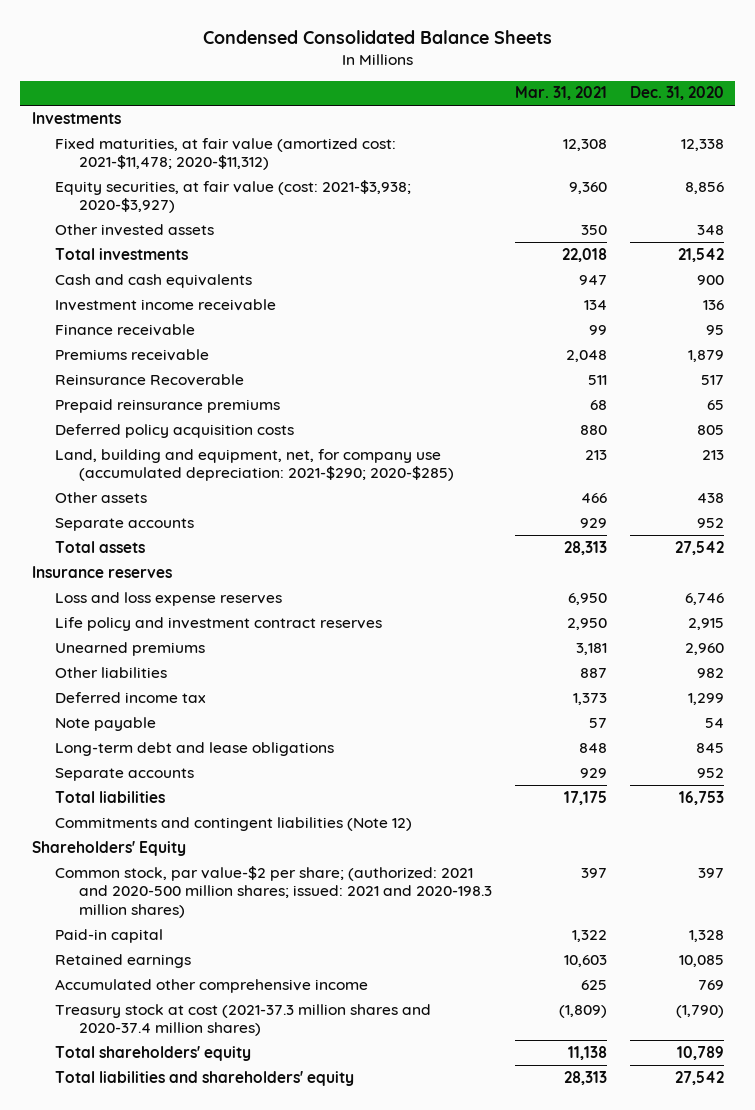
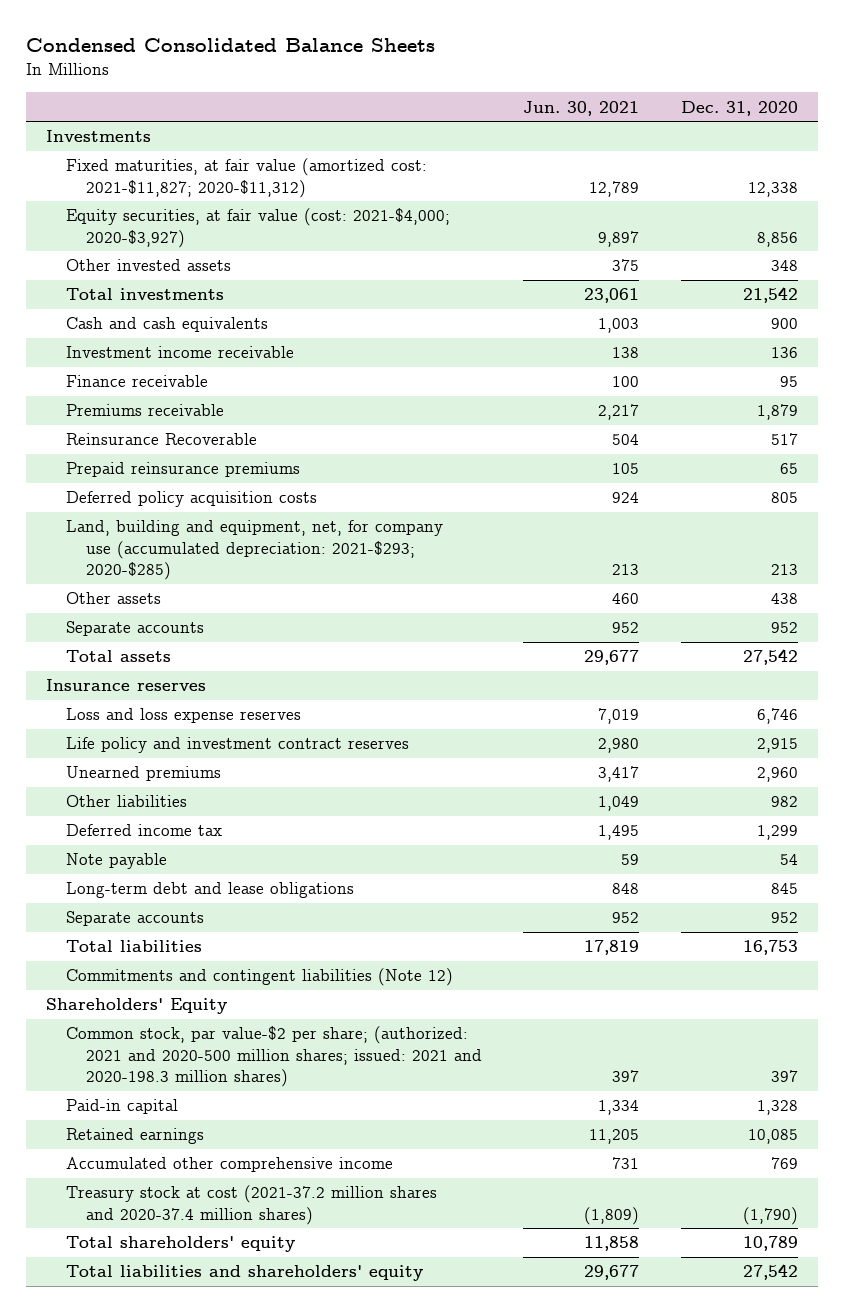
[514,86,607,101] Mar. 31, 2021 -> none
none -> [523,100,640,116] Jun. 30, 2021
[55,137,397,171] Fixed maturities, at fair value (amortized cost: 2021-$11,478; 2020-$11,312) -> [66,158,428,198] Fixed maturities, at fair value (amortized cost: 2021-$11,827; 2020-$11,312)
[55,179,412,214] Equity securities, at fair value (cost: 2021-$3,938; 2020-$3,927) -> [66,208,451,248] Equity securities, at fair value (cost: 2021-$4,000; 2020-$3,927)
[55,448,455,482] Land, building and equipment, net, for company use (accumulated depreciation: 2021-$290; 2020-$285) -> [66,520,444,581] Land, building and equipment, net, for company use (accumulated depreciation: 2021-$293; 2020-$285)
[55,1003,432,1037] Treasury stock at cost (2021-37.3 million shares and 2020-37.4 million shares) -> [66,1185,438,1225] Treasury stock at cost (2021-37.2 million shares and 2020-37.4 million shares)

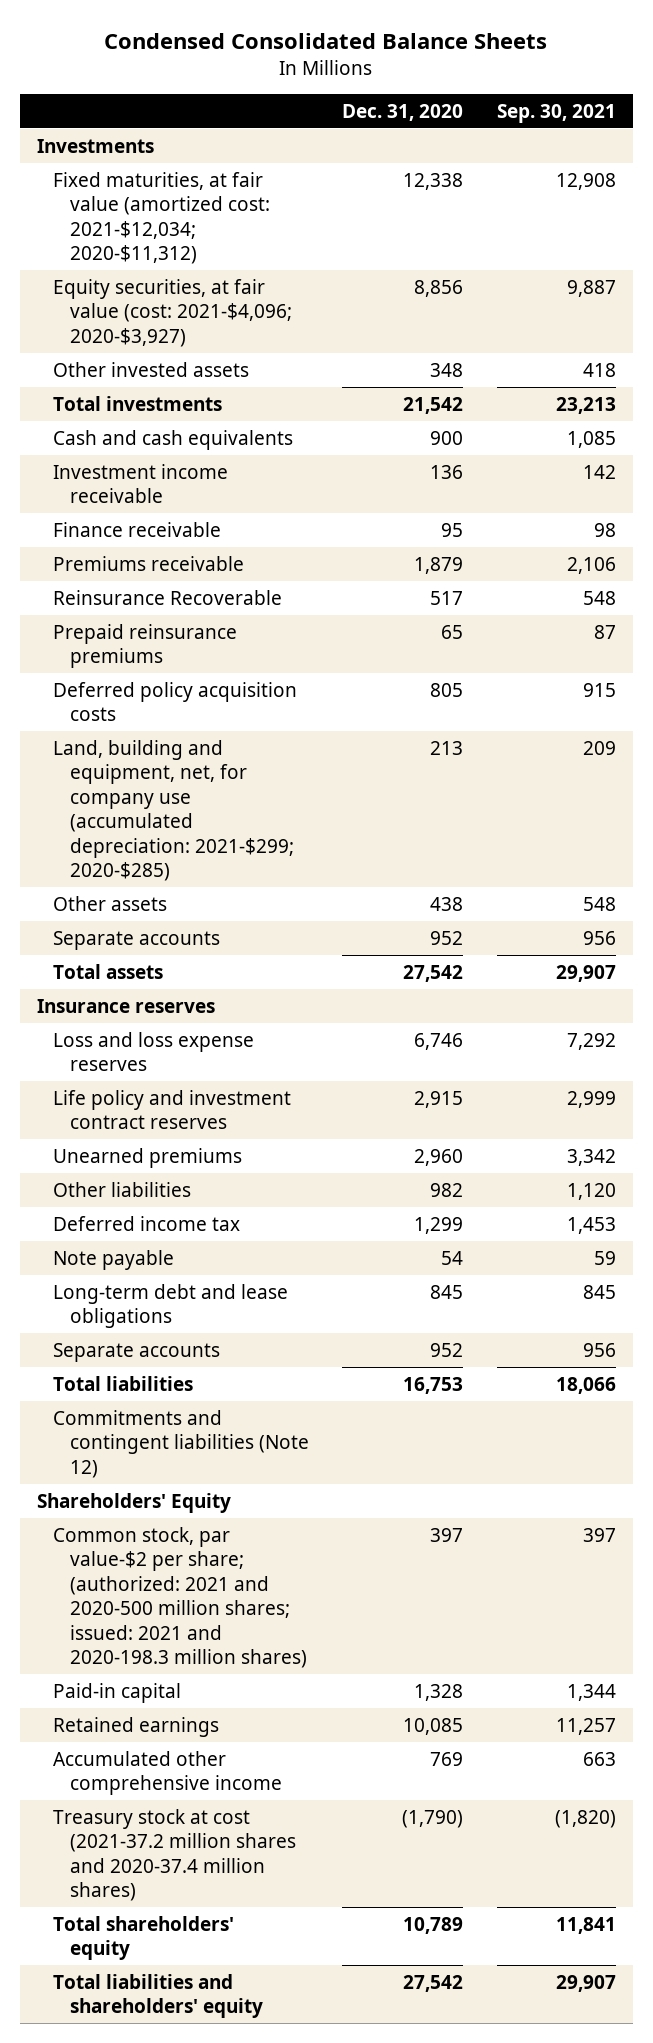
[523,100,640,116] Jun. 30, 2021 -> none
none -> [497,103,617,123] Sep. 30, 2021
[66,158,428,198] Fixed maturities, at fair value (amortized cost: 2021-$11,827; 2020-$11,312) -> [53,171,270,265] Fixed maturities, at fair value (amortized cost: 2021-$12,034; 2020-$11,312)
[66,208,451,248] Equity securities, at fair value (cost: 2021-$4,000; 2020-$3,927) -> [53,278,292,347] Equity securities, at fair value (cost: 2021-$4,096; 2020-$3,927)
[66,520,444,581] Land, building and equipment, net, for company use (accumulated depreciation: 2021-$293; 2020-$285) -> [53,739,294,882] Land, building and equipment, net, for company use (accumulated depreciation: 2021-$299; 2020-$285)

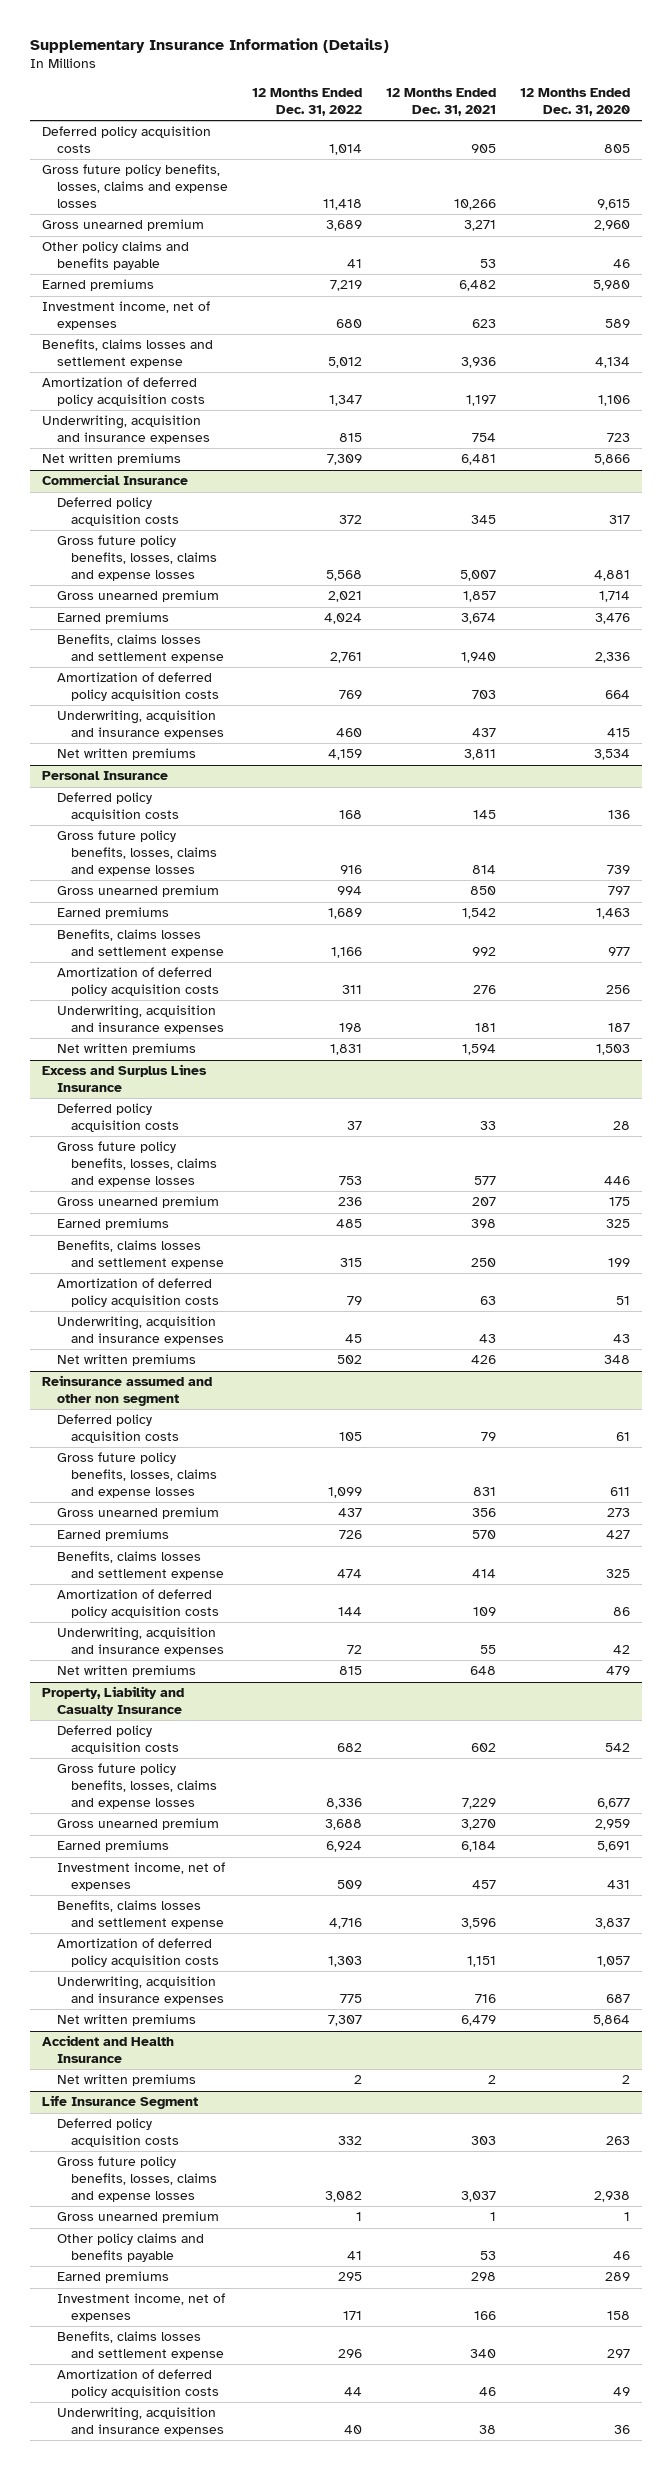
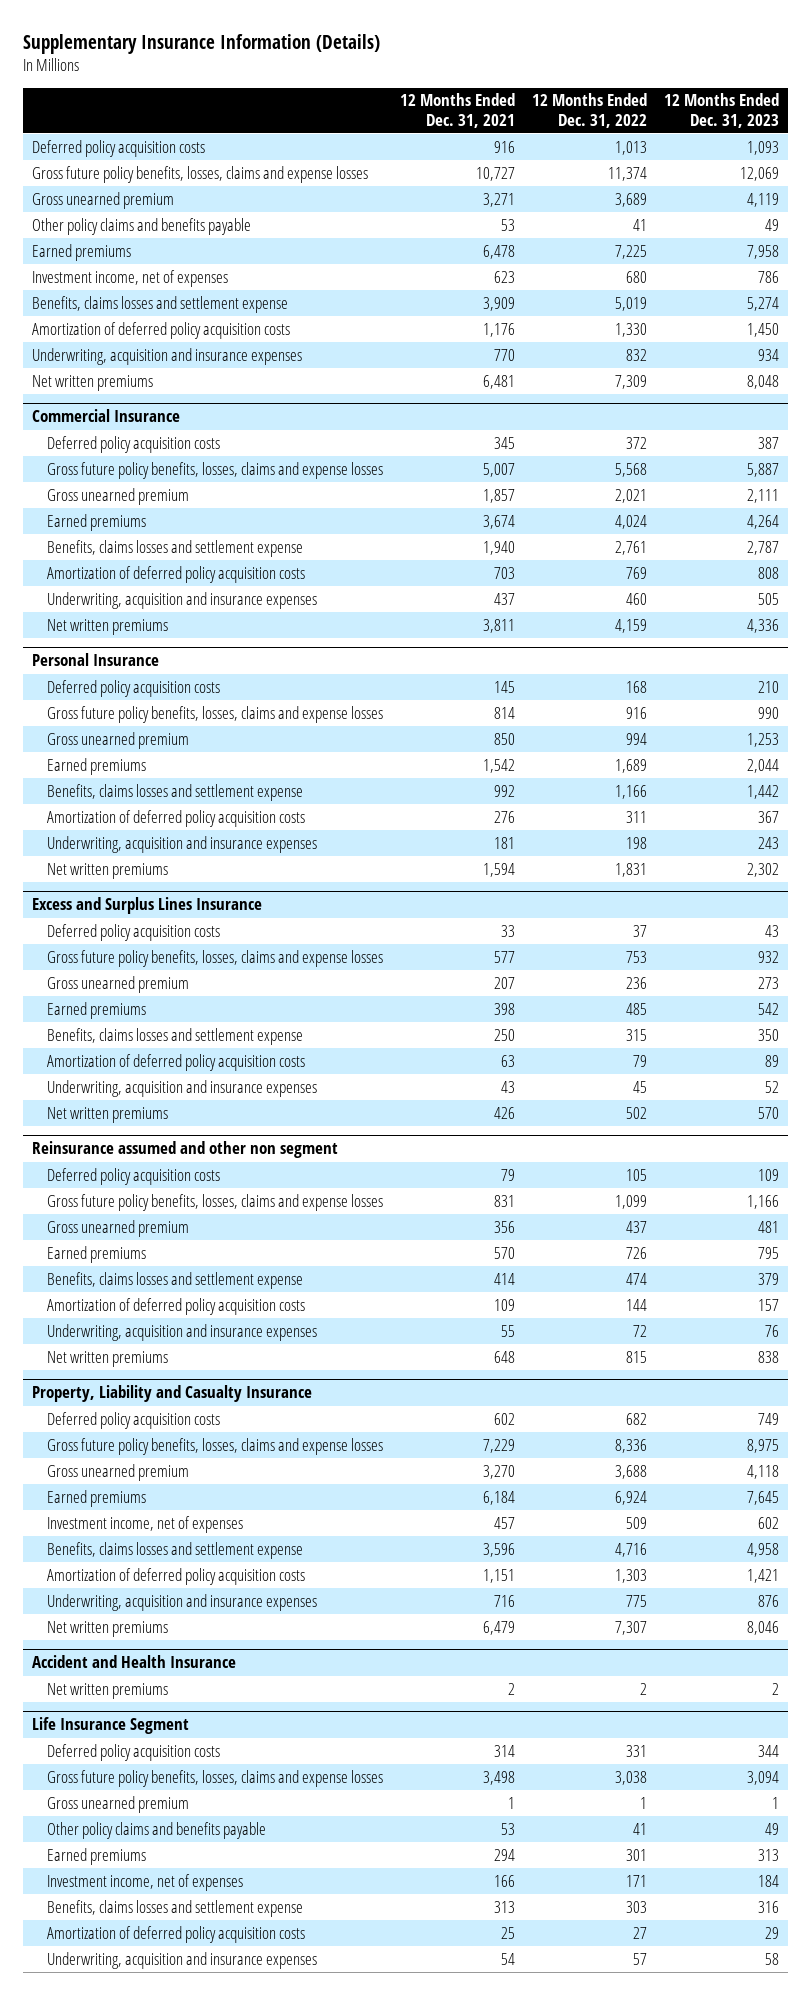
[519,88,630,116] 12 Months Ended Dec. 31, 2020 -> none
none -> [664,93,780,128] 12 Months Ended Dec. 31, 2023
[328,144,362,156] 1,014 -> [615,140,648,155] 1,013
[470,144,496,154] 905 -> [494,140,516,153] 916
[322,198,362,210] 11,418 -> [608,166,648,181] 11,374
[453,198,496,210] 10,266 -> [476,166,516,181] 10,727
[329,280,362,292] 7,219 -> [615,244,648,259] 7,225
[458,280,496,292] 6,482 -> [483,244,516,259] 6,478
[327,357,362,369] 5,012 -> [615,296,648,311] 5,019
[460,357,496,369] 3,936 -> [483,296,516,311] 3,909
[328,395,362,407] 1,347 -> [615,322,648,337] 1,330
[465,395,496,407] 1,197 -> [483,322,516,337] 1,176
[338,433,362,443] 815 -> [626,348,648,361] 832
[471,433,496,443] 754 -> [494,348,516,361] 770
[337,2136,362,2146] 332 -> [626,1744,648,1757] 331
[470,2136,496,2146] 303 -> [494,1744,516,1757] 314
[324,2190,362,2202] 3,082 -> [615,1770,648,1785] 3,038
[460,2190,496,2202] 3,037 -> [483,1770,516,1785] 3,498
[337,2272,362,2282] 295 -> [626,1848,648,1861] 301
[470,2272,496,2282] 298 -> [494,1848,516,1861] 294
[337,2349,362,2359] 296 -> [626,1900,648,1913] 303
[469,2349,496,2359] 340 -> [494,1900,516,1913] 313
[343,2387,362,2397] 44 -> [633,1926,648,1939] 27
[478,2387,496,2397] 46 -> [501,1926,516,1939] 25
[343,2425,362,2435] 40 -> [633,1952,648,1965] 57
[478,2425,496,2435] 38 -> [501,1952,516,1965] 54

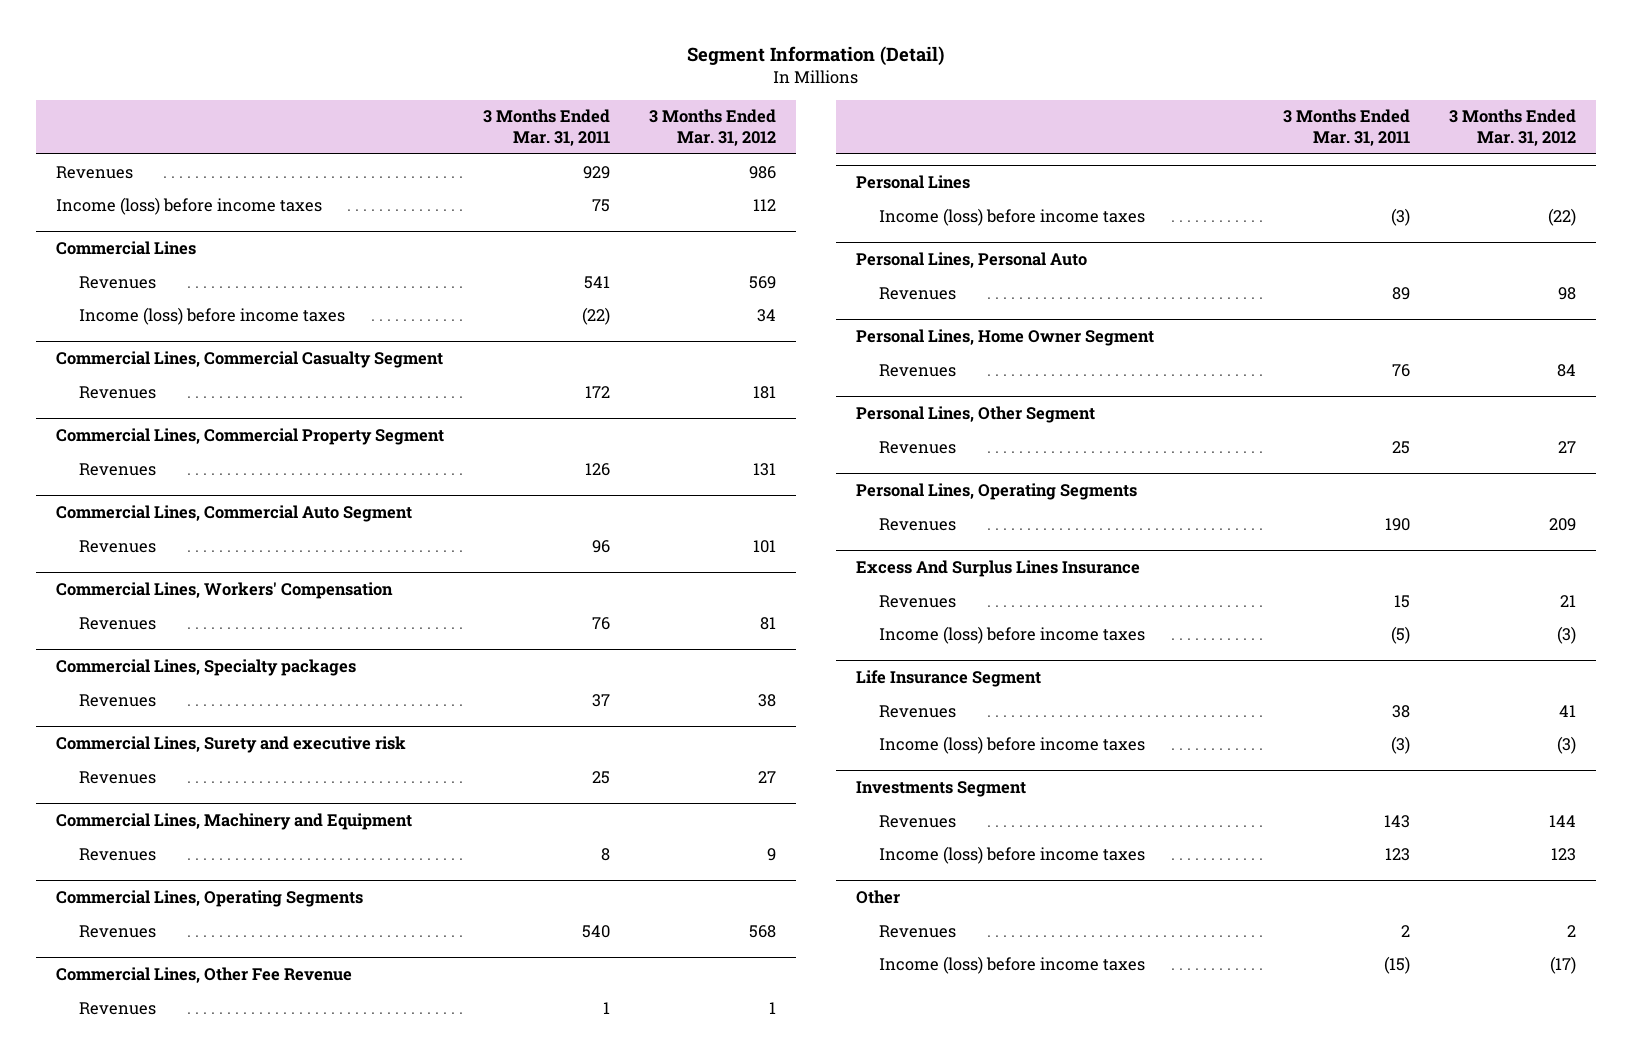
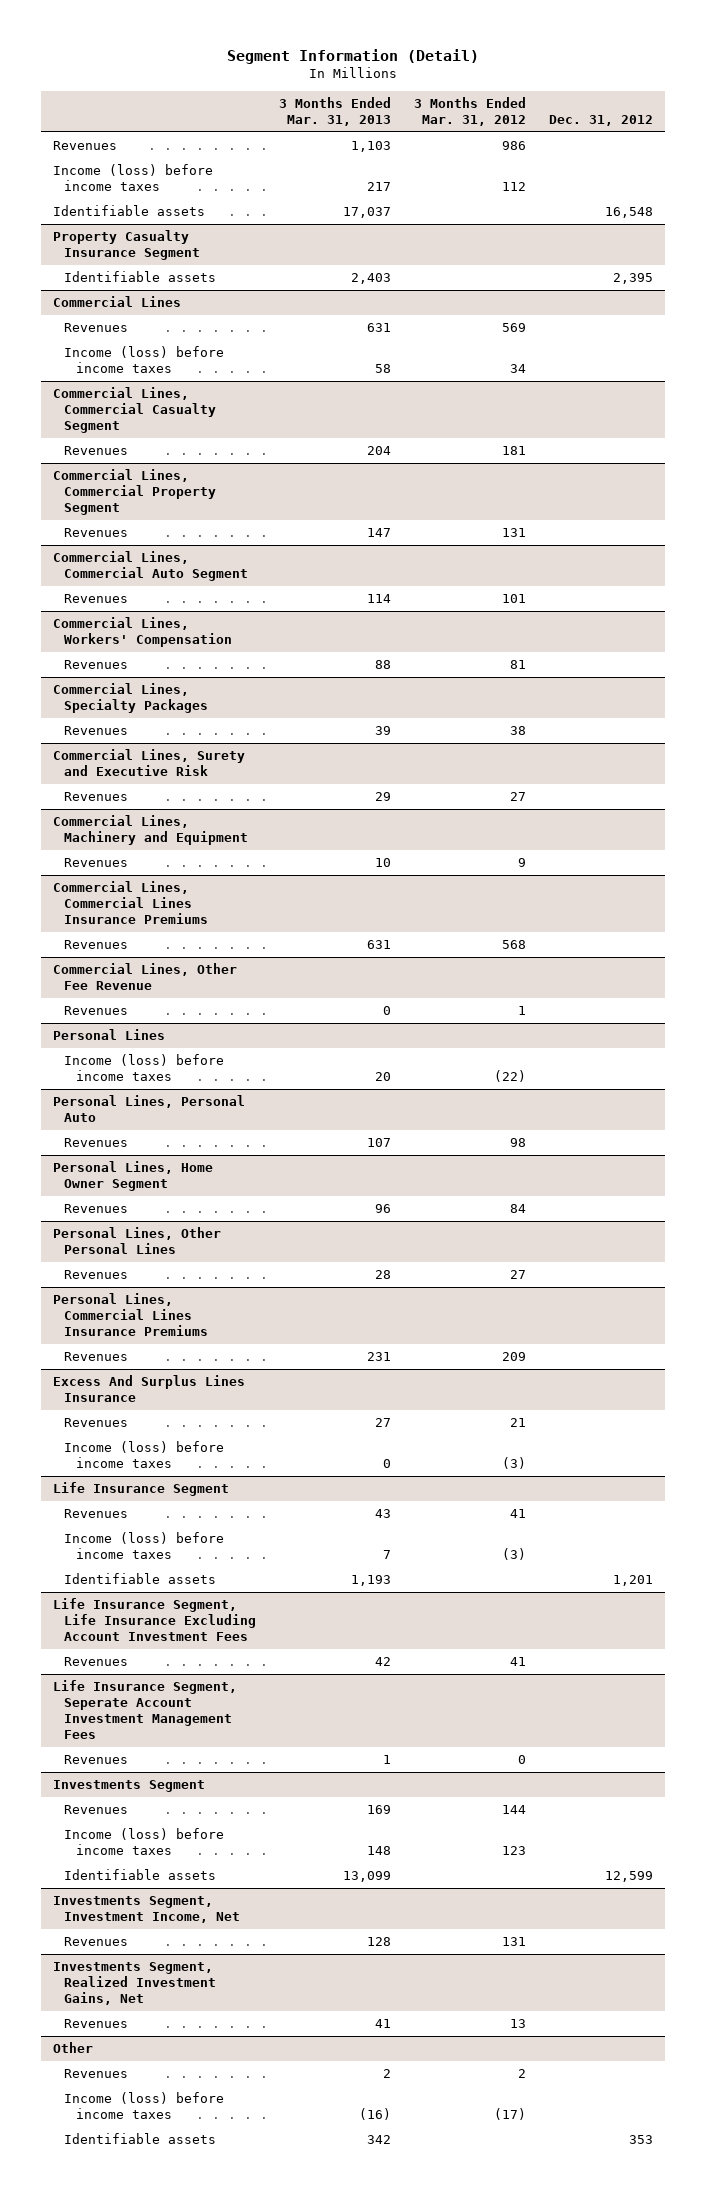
[482,109,610,147] 3 Months Ended Mar. 31, 2011 -> none
none -> [279,96,392,126] 3 Months Ended Mar. 31, 2013
none -> [549,114,654,126] Dec. 31, 2012
none -> [52,205,205,217] Identifiable assets
none -> [52,230,201,261] Property Casualty Insurance Segment
none -> [64,271,217,283] Identifiable assets
[55,659,356,677] Commercial Lines, Specialty packages -> [52,683,209,714] Commercial Lines, Specialty Packages
[55,736,406,754] Commercial Lines, Surety and executive risk -> [52,749,245,777] Commercial Lines, Surety and Executive Risk
[55,890,363,908] Commercial Lines, Operating Segments -> none
none -> [52,881,209,924] Commercial Lines, Commercial Lines Insurance Premiums
[855,406,1095,424] Personal Lines, Other Segment -> [52,1227,221,1255] Personal Lines, Other Personal Lines
[855,483,1137,501] Personal Lines, Operating Segments -> none
none -> [52,1293,209,1336] Personal Lines, Commercial Lines Insurance Premiums
none -> [64,1573,217,1585] Identifiable assets
none -> [52,1598,257,1641] Life Insurance Segment, Life Insurance Excluding Account Investment Fees
none -> [64,1657,129,1667] Revenues
none -> [52,1680,237,1739] Life Insurance Segment, Seperate Account Investment Management Fees
none -> [64,1755,129,1765] Revenues
none -> [64,1869,217,1881] Identifiable assets
none -> [52,1896,241,1924] Investments Segment, Investment Income, Net
none -> [64,1937,129,1947] Revenues
none -> [52,1962,217,2005] Investments Segment, Realized Investment Gains, Net
none -> [64,2019,129,2029] Revenues
none -> [64,2133,217,2145] Identifiable assets

